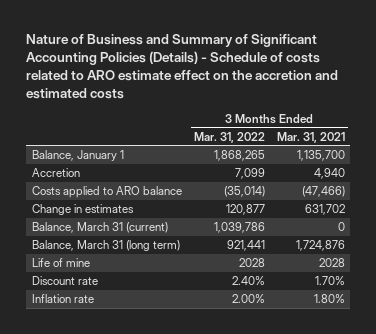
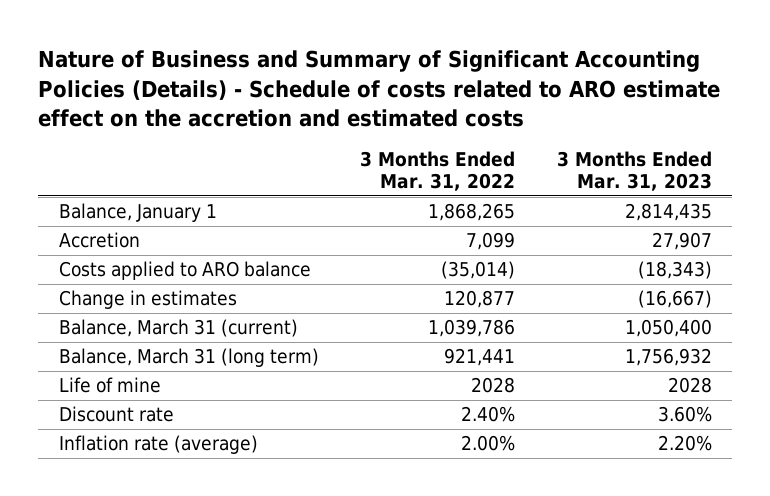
[276,131,345,143] Mar. 31, 2021 -> none
none -> [556,151,712,192] 3 Months Ended Mar. 31, 2023
[31,294,94,304] Inflation rate -> [58,435,258,455] Inflation rate (average)

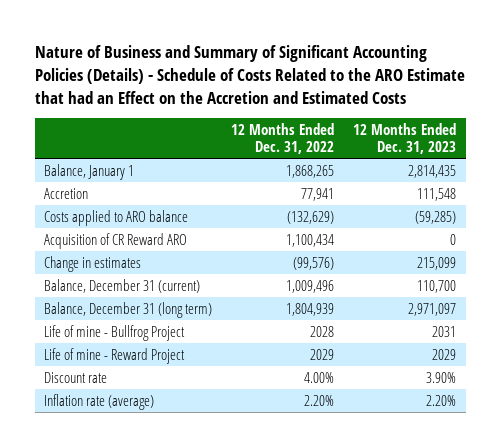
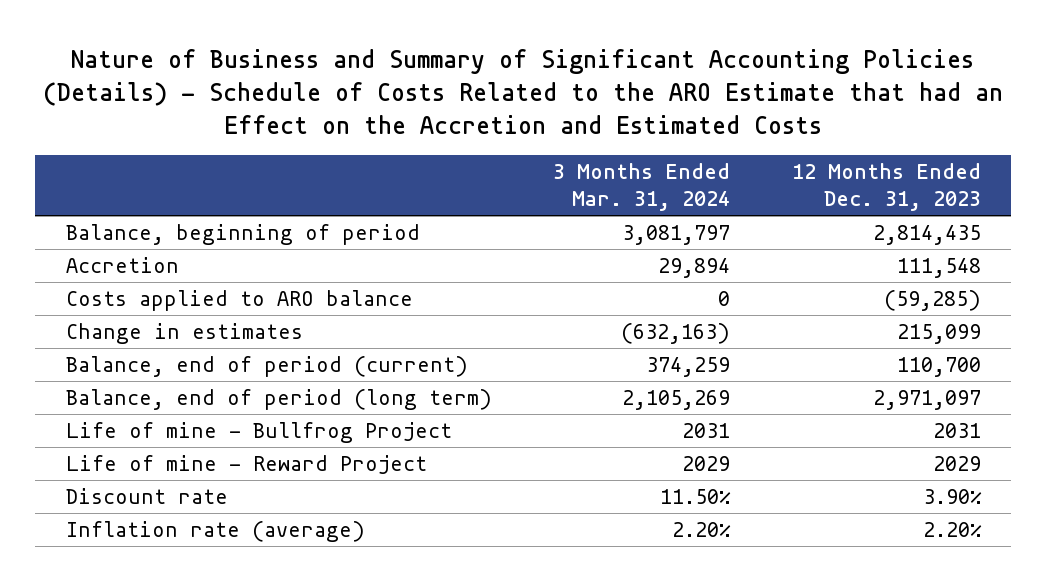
[231,123,335,155] 12 Months Ended Dec. 31, 2022 -> none
none -> [553,162,731,212] 3 Months Ended Mar. 31, 2024
[44,163,135,180] Balance, January 1 -> [65,223,420,245] Balance, beginning of period
[44,232,188,249] Acquisition of CR Reward ARO -> none
[44,278,201,293] Balance, December 31 (current) -> [65,355,468,377] Balance, end of period (current)
[44,301,213,318] Balance, December 31 (long term) -> [65,388,492,410] Balance, end of period (long term)

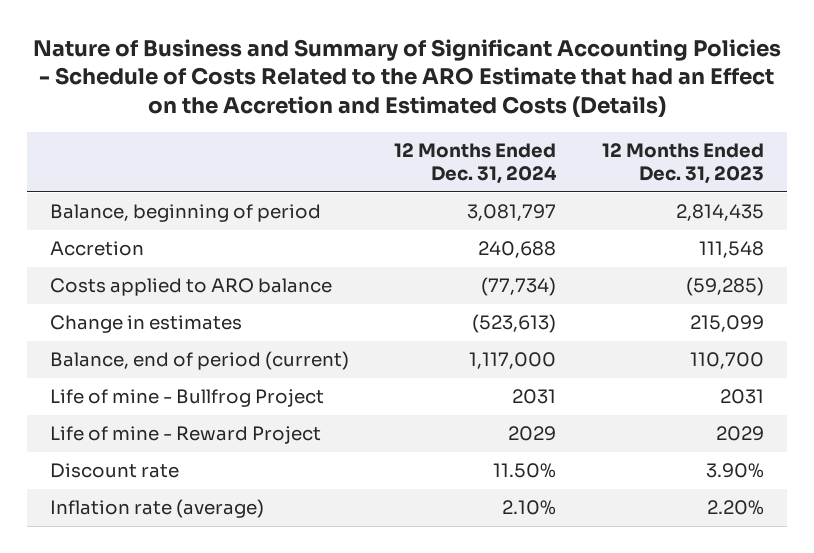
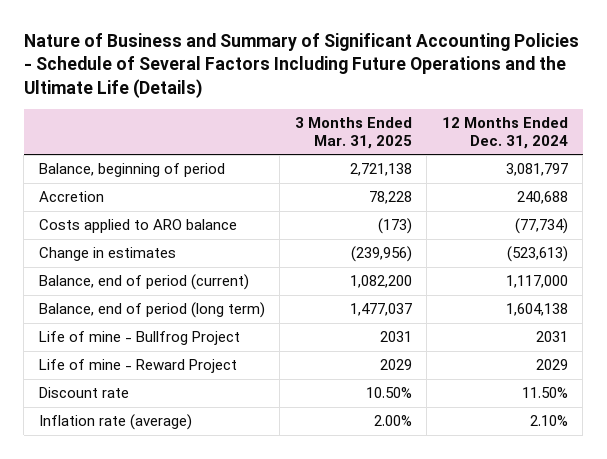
[32,38,781,118] Nature of Business and Summary of Significant Accounting Policies - Schedule of Costs Related to the ARO Estimate that had an Effect on the Accretion and Estimated Costs (Details) -> [23,33,579,98] Nature of Business and Summary of Significant Accounting Policies - Schedule of Several Factors Including Future Operations and the Ultimate Life (Details)
[602,142,765,184] 12 Months Ended Dec. 31, 2023 -> none
none -> [294,117,412,149] 3 Months Ended Mar. 31, 2025
none -> [38,302,265,319] Balance, end of period (long term)

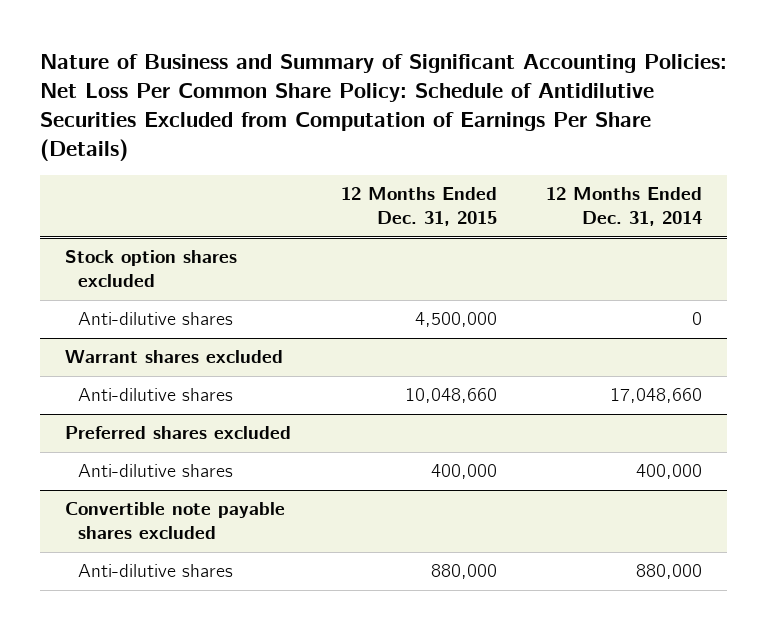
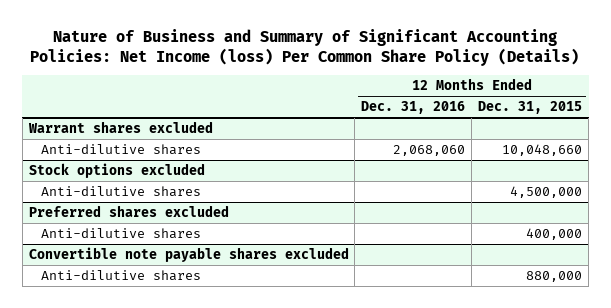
[40,54,728,162] Nature of Business and Summary of Significant Accounting Policies: Net Loss Per Common Share Policy: Schedule of Antidilutive Securities Excluded from Computation of Earnings Per Share (Details) -> [30,29,580,67] Nature of Business and Summary of Significant Accounting Policies: Net Income (loss) Per Common Share Policy (Details)
[546,187,703,227] 12 Months Ended Dec. 31, 2014 -> none
none -> [361,101,466,115] Dec. 31, 2016
[64,250,237,288] Stock option shares excluded -> none
[78,312,234,326] Anti-dilutive shares -> none
none -> [28,163,205,179] Stock options excluded
none -> [40,186,201,198] Anti-dilutive shares

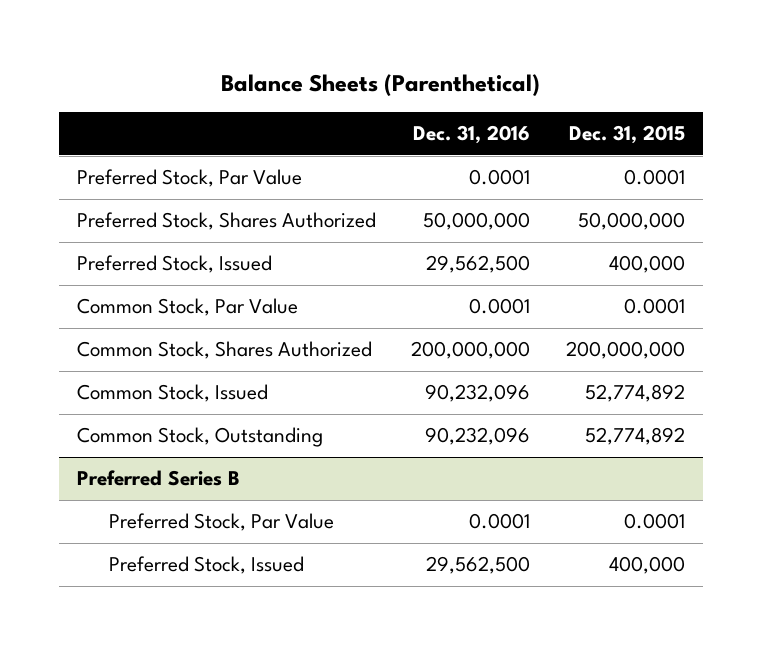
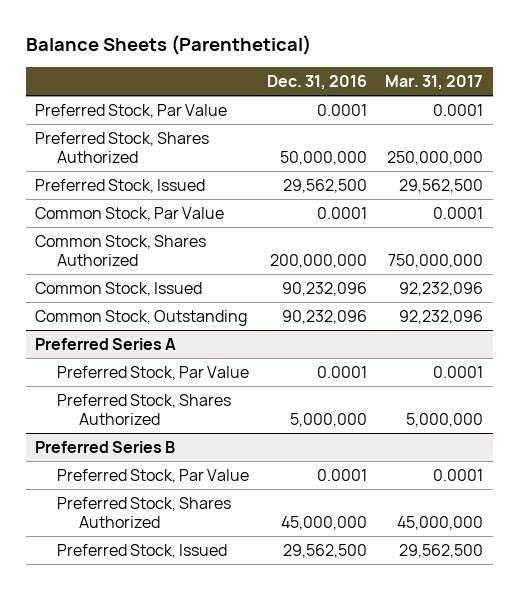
[568,125,685,145] Dec. 31, 2015 -> none
none -> [385,75,484,91] Mar. 31, 2017
none -> [35,337,177,350] Preferred Series A
none -> [56,365,249,380] Preferred Stock, Par Value
none -> [56,393,231,425] Preferred Stock, Shares Authorized
none -> [56,496,231,528] Preferred Stock, Shares Authorized

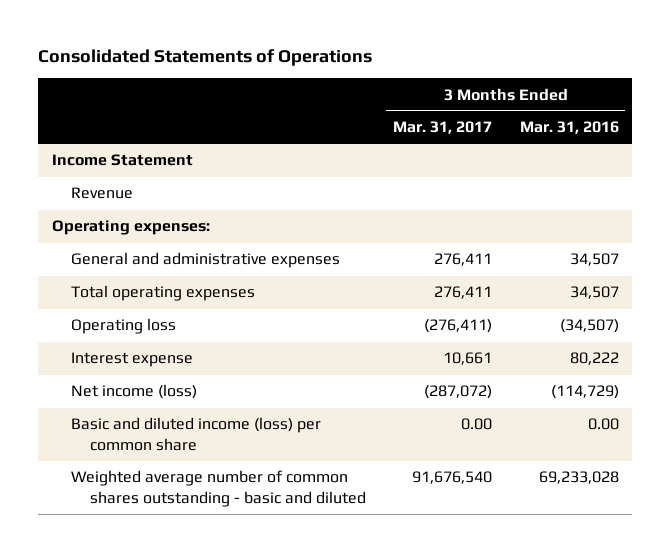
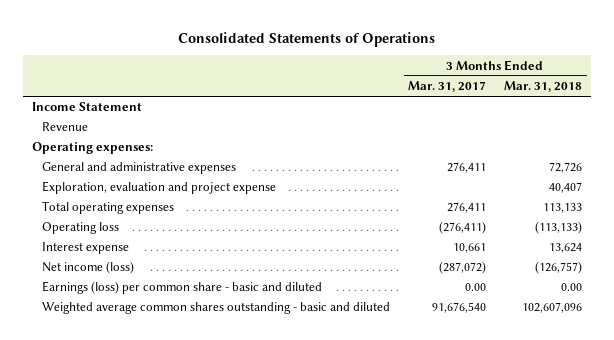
[519,121,619,135] Mar. 31, 2016 -> none
none -> [504,81,583,93] Mar. 31, 2018
none -> [42,181,277,195] Exploration, evaluation and project expense
[70,417,321,451] Basic and diluted income (loss) per common share -> [42,281,323,295] Earnings (loss) per common share - basic and diluted
[70,470,366,507] Weighted average number of common shares outstanding - basic and diluted -> [42,302,391,315] Weighted average common shares outstanding - basic and diluted

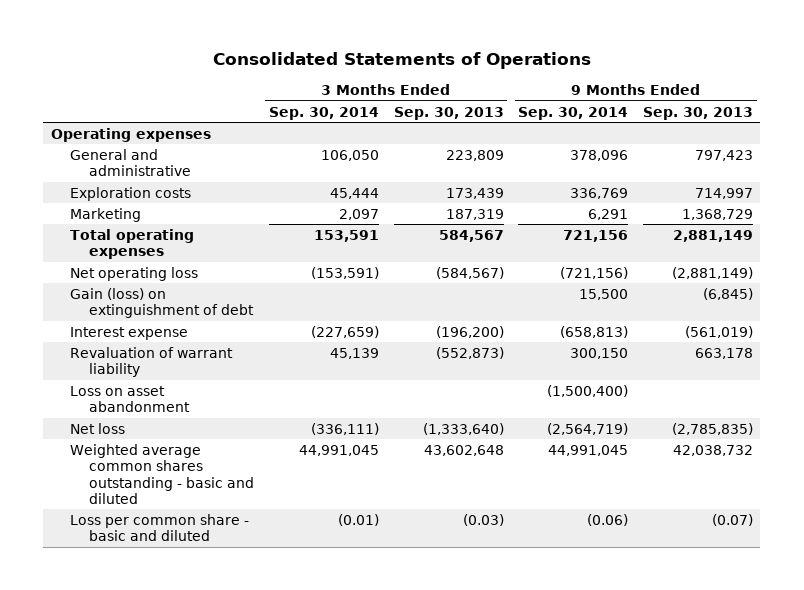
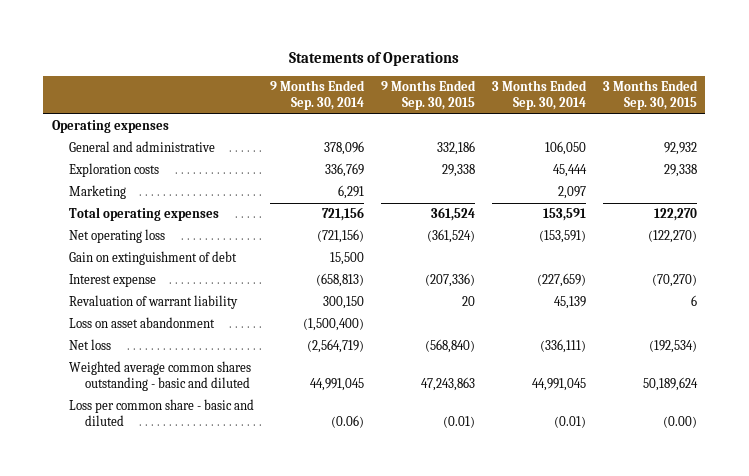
[212,52,591,70] Consolidated Statements of Operations -> [289,50,460,66] Statements of Operations
[393,106,504,120] Sep. 30, 2013 -> none
[642,106,753,120] Sep. 30, 2013 -> none
none -> [381,79,477,110] 9 Months Ended Sep. 30, 2015
none -> [603,79,699,110] 3 Months Ended Sep. 30, 2015
[70,287,255,319] Gain (loss) on extinguishment of debt -> [68,251,237,266] Gain on extinguishment of debt

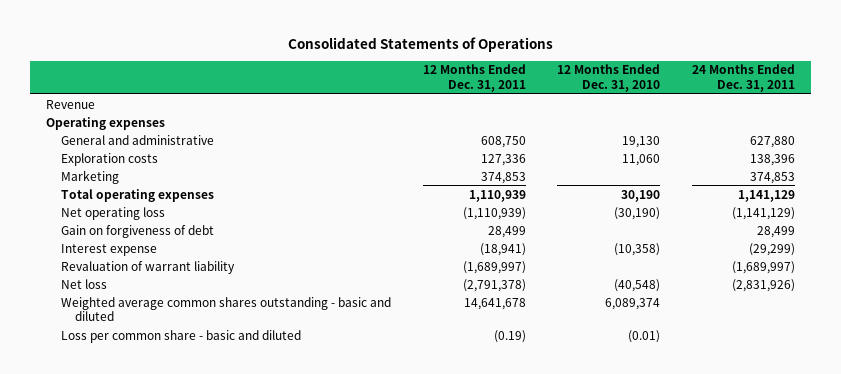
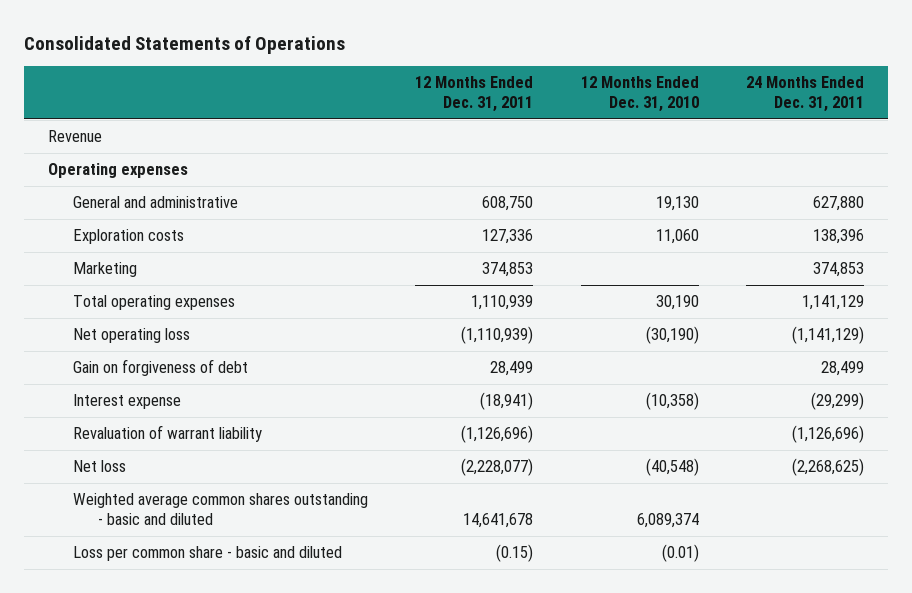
[462,260,526,274] (1,689,997) -> [461,425,534,444] (1,126,696)
[732,260,796,274] (1,689,997) -> [792,425,865,444] (1,126,696)
[462,278,526,292] (2,791,378) -> [461,458,534,477] (2,228,077)
[732,278,796,292] (2,831,926) -> [792,458,865,477] (2,268,625)
[493,329,526,343] (0.19) -> [496,544,534,563] (0.15)

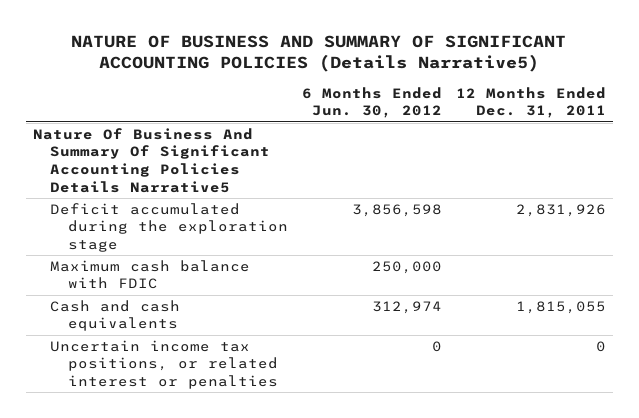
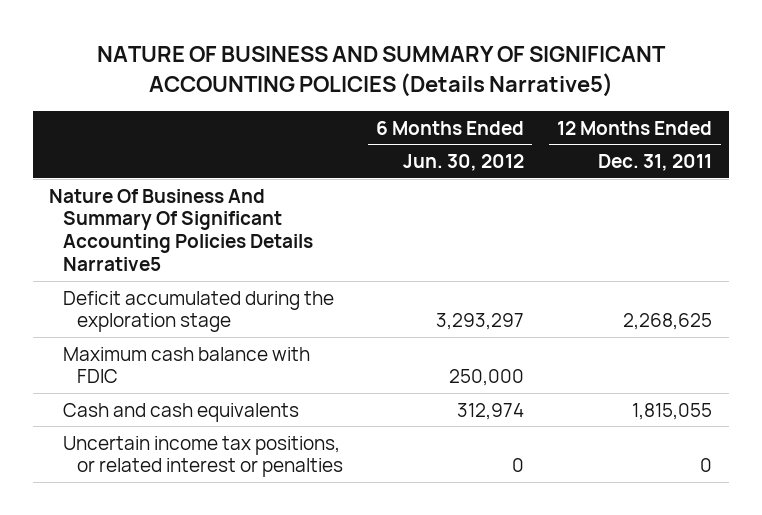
[352,203,443,217] 3,856,598 -> [436,313,525,331] 3,293,297
[516,203,607,217] 2,831,926 -> [623,313,713,331] 2,268,625

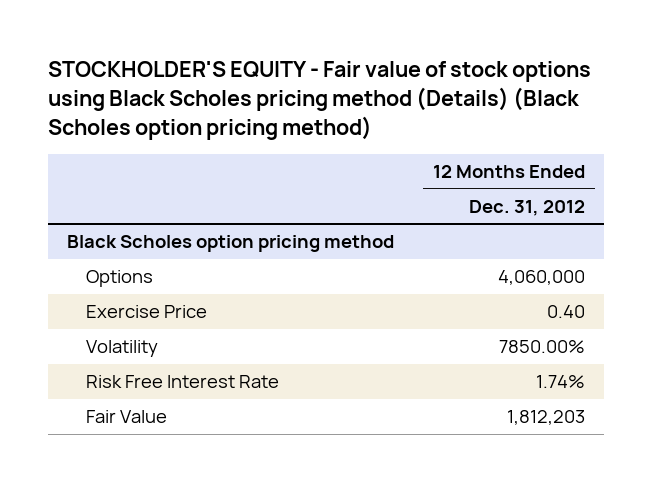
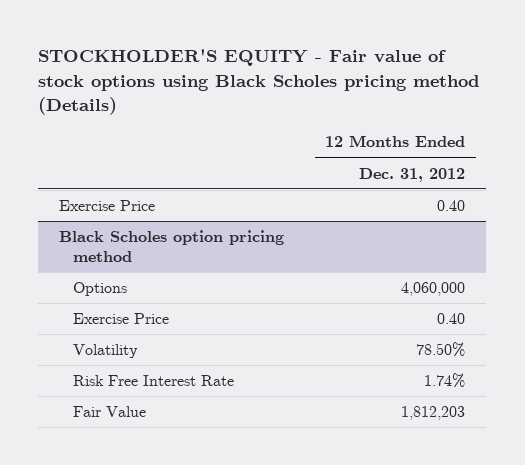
[47,60,591,141] STOCKHOLDER'S EQUITY - Fair value of stock options using Black Scholes pricing method (Details) (Black Scholes option pricing method) -> [38,49,480,115] STOCKHOLDER'S EQUITY - Fair value of stock options using Black Scholes pricing method (Details)
none -> [59,199,156,211] Exercise Price
[499,340,586,354] 7850.00% -> [416,341,466,357] 78.50%

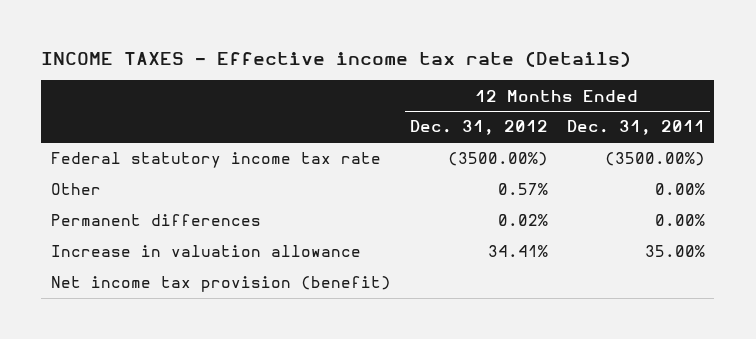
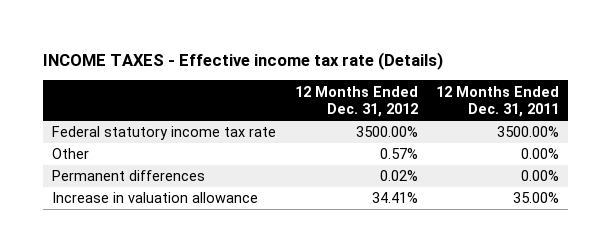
[447,152,548,167] (3500.00%) -> [355,126,418,138] 3500.00%
[604,152,705,167] (3500.00%) -> [496,126,559,138] 3500.00%
[50,276,391,293] Net income tax provision (benefit) -> none

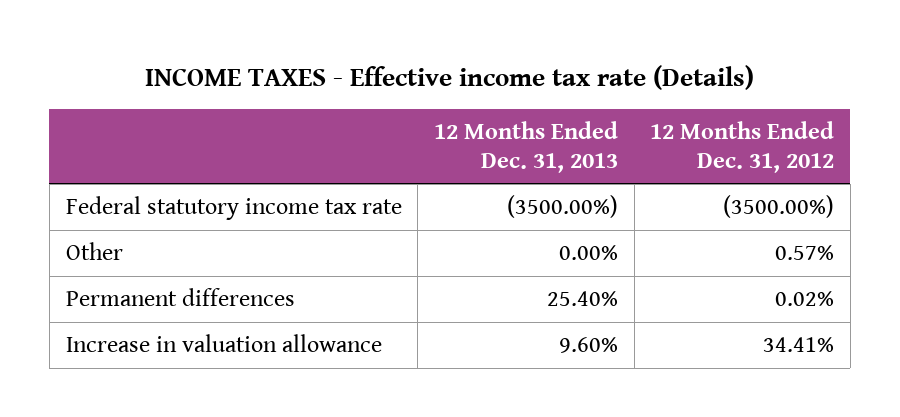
[435,85,559,118] 12 Months Ended Dec. 31, 2011 -> none
none -> [433,121,618,173] 12 Months Ended Dec. 31, 2013
[355,126,418,138] 3500.00% -> [723,195,835,219] (3500.00%)

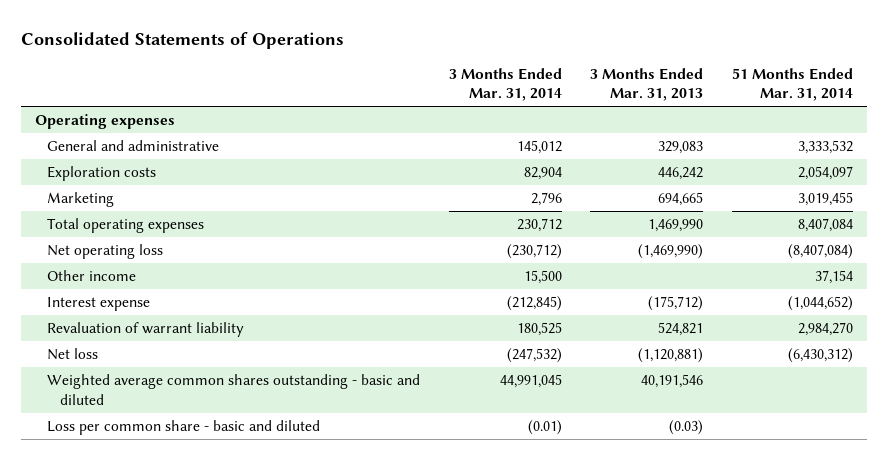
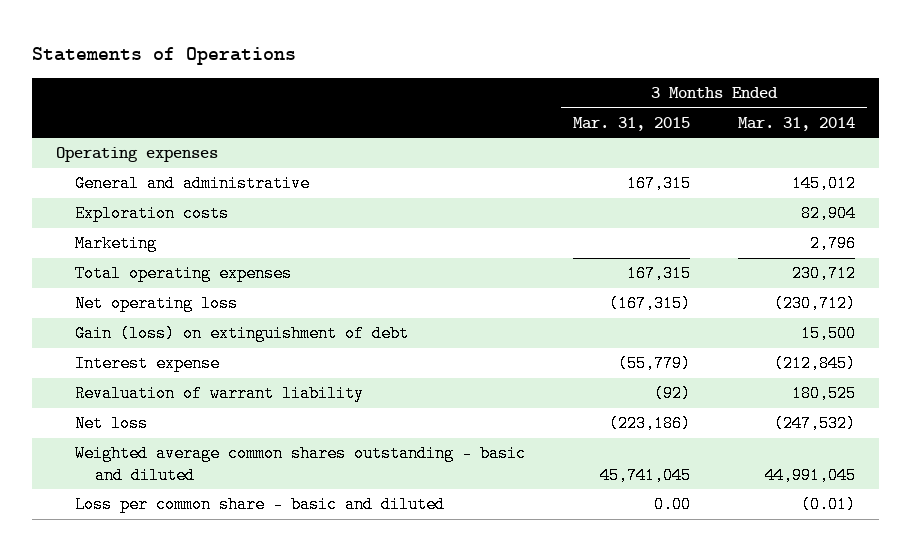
[20,31,344,49] Consolidated Statements of Operations -> [31,46,296,65] Statements of Operations
[590,67,704,102] 3 Months Ended Mar. 31, 2013 -> none
[731,67,853,102] 51 Months Ended Mar. 31, 2014 -> none
none -> [573,116,691,131] Mar. 31, 2015
[47,270,137,282] Other income -> [75,325,410,343] Gain (loss) on extinguishment of debt

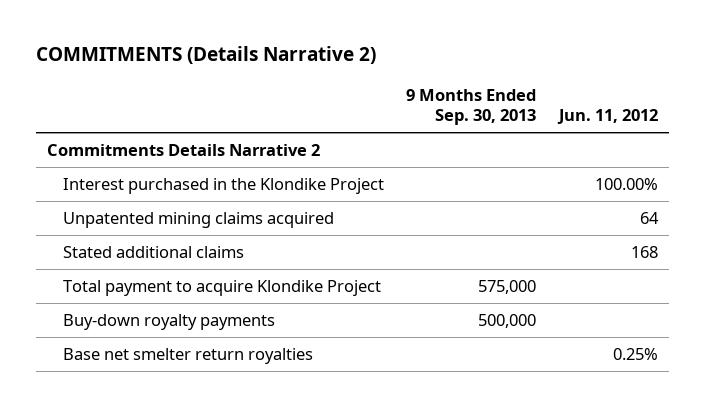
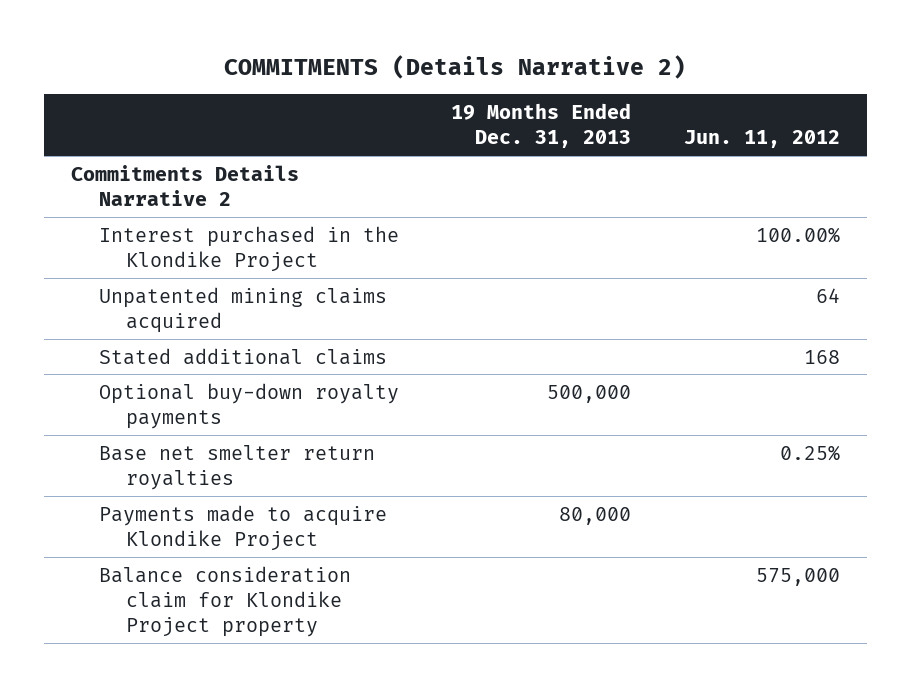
[406,88,537,126] 9 Months Ended Sep. 30, 2013 -> none
none -> [451,103,632,149] 19 Months Ended Dec. 31, 2013
[63,279,382,296] Total payment to acquire Klondike Project -> none
[63,313,276,330] Buy-down royalty payments -> [98,382,399,429] Optional buy-down royalty payments
none -> [98,504,387,551] Payments made to acquire Klondike Project
none -> [98,565,351,638] Balance consideration claim for Klondike Project property

